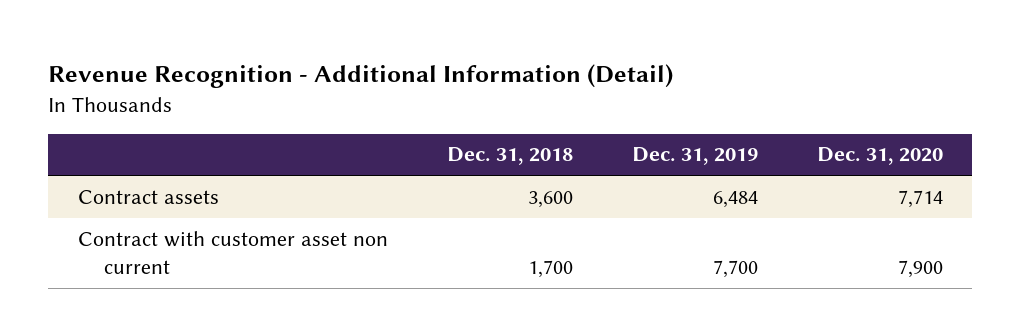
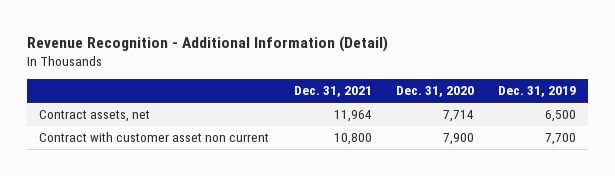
[446,147,573,166] Dec. 31, 2018 -> none
none -> [293,86,372,98] Dec. 31, 2021
[77,189,219,204] Contract assets -> [39,110,151,123] Contract assets, net
[712,190,758,208] 6,484 -> [544,110,576,123] 6,500

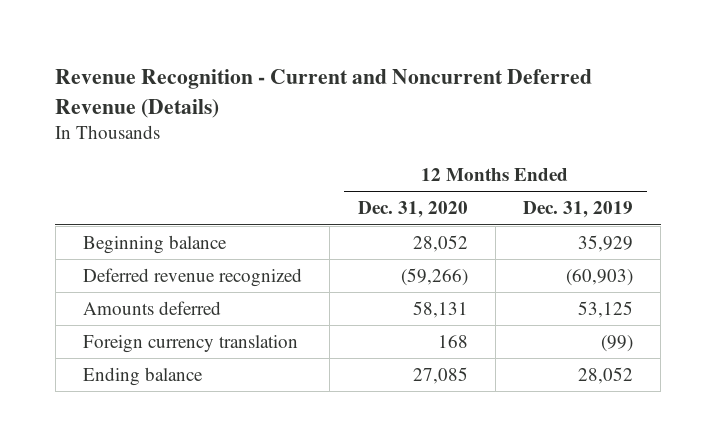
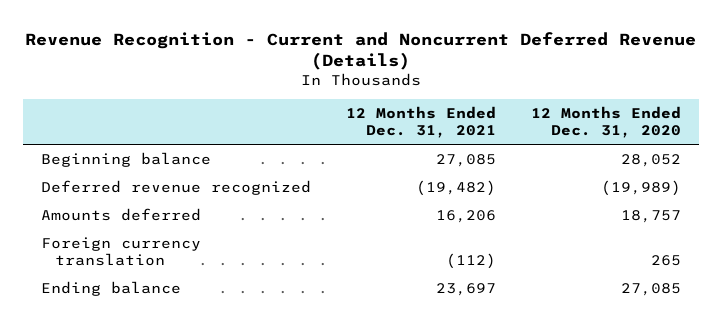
[523,201,634,219] Dec. 31, 2019 -> none
none -> [345,105,496,138] 12 Months Ended Dec. 31, 2021
[400,267,468,286] (59,266) -> [601,179,682,196] (19,989)
[412,300,468,318] 58,131 -> [621,209,682,223] 18,757
[437,334,468,348] 168 -> [651,255,682,267] 265

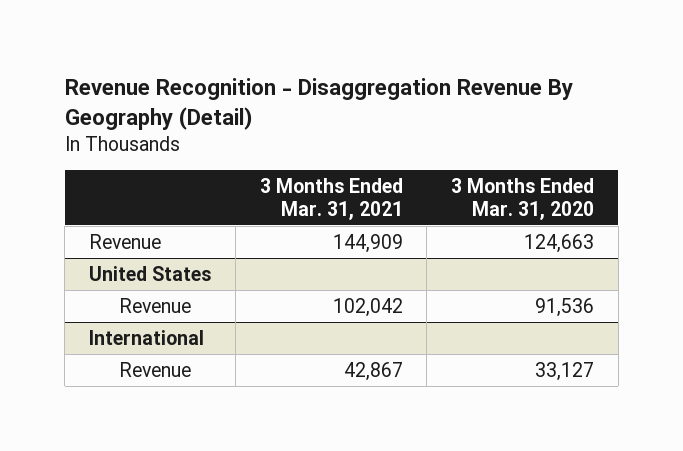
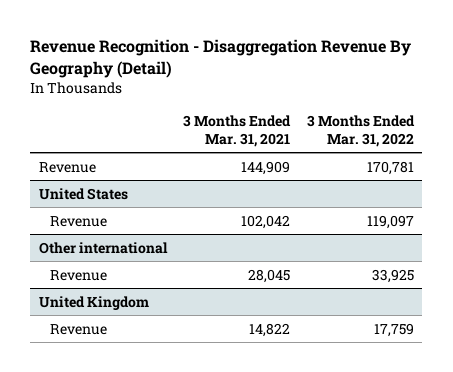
[450,177,594,220] 3 Months Ended Mar. 31, 2020 -> none
none -> [307,114,416,147] 3 Months Ended Mar. 31, 2022
[89,329,205,345] International -> [38,241,168,254] Other international
[343,361,403,381] 42,867 -> [248,268,291,283] 28,045
none -> [38,295,149,310] United Kingdom
none -> [49,323,107,335] Revenue

